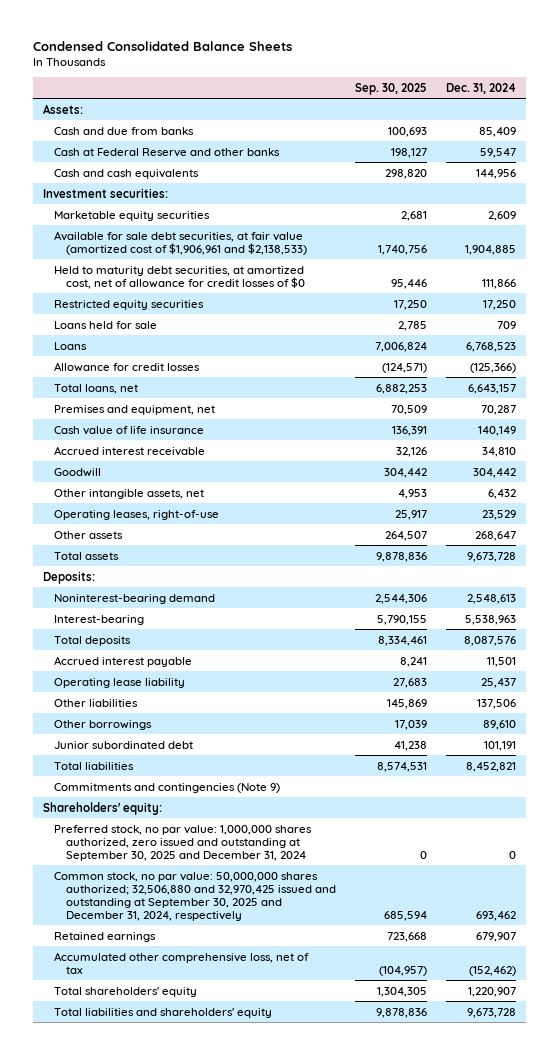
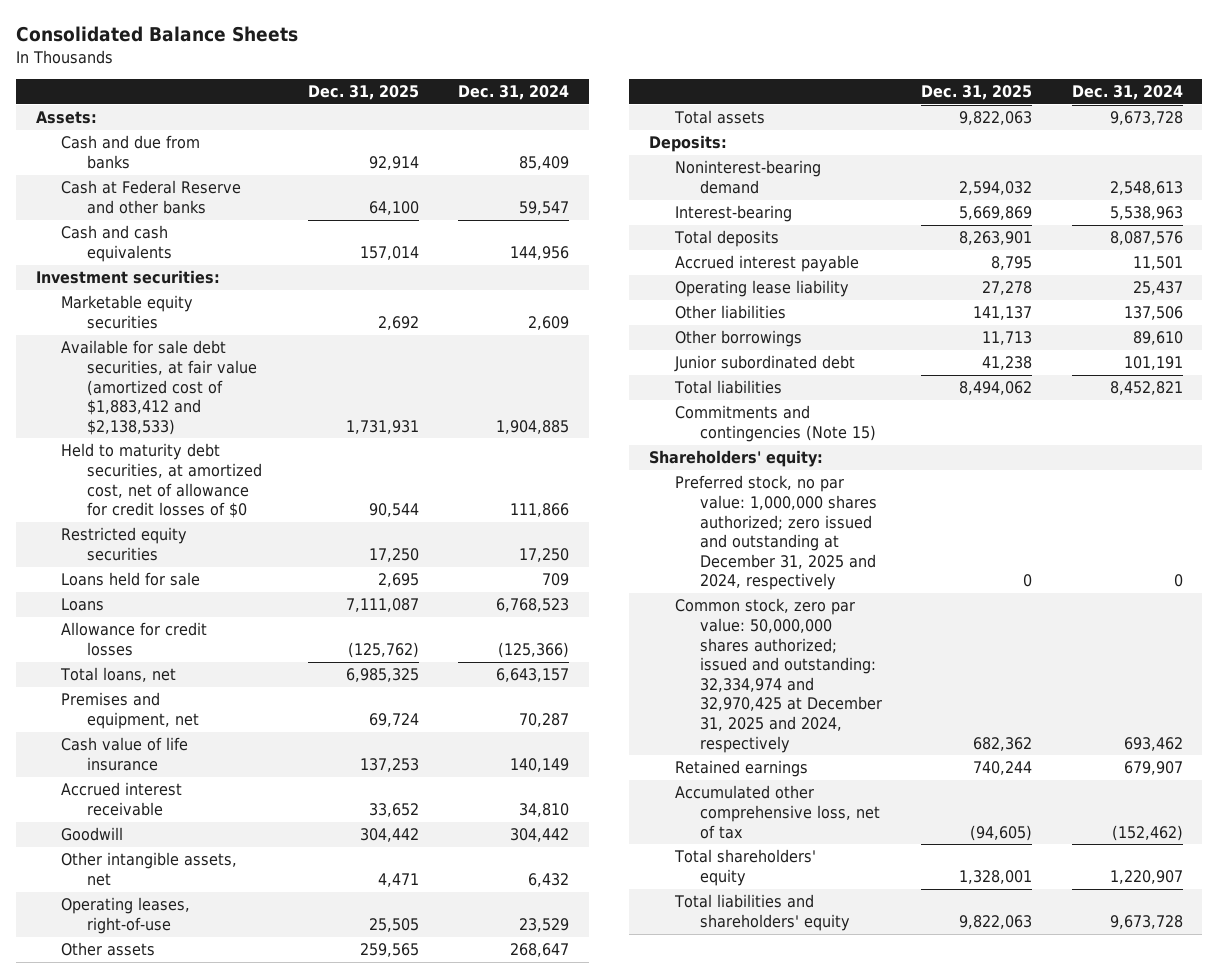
[33,40,293,51] Condensed Consolidated Balance Sheets -> [16,26,299,43] Consolidated Balance Sheets
[355,82,428,95] Sep. 30, 2025 -> none
none -> [308,85,420,101] Dec. 31, 2025
[54,230,308,255] Available for sale debt securities, at fair value (amortized cost of $1,906,961 and $2,138,533) -> [61,340,258,435] Available for sale debt securities, at fair value (amortized cost of $1,883,412 and $2,138,533)
[54,782,281,793] Commitments and contingencies (Note 9) -> [674,405,877,443] Commitments and contingencies (Note 15)
[54,824,313,861] Preferred stock, no par value: 1,000,000 shares authorized, zero issued and outstanding at September 30, 2025 and December 31, 2024 -> [674,475,878,591] Preferred stock, no par value: 1,000,000 shares authorized; zero issued and outstanding at December 31, 2025 and 2024, respectively
[54,871,337,921] Common stock, no par value: 50,000,000 shares authorized; 32,506,880 and 32,970,425 issued and outstanding at September 30, 2025 and December 31, 2024, respectively -> [674,598,883,753] Common stock, zero par value: 50,000,000 shares authorized; issued and outstanding: 32,334,974 and 32,970,425 at December 31, 2025 and 2024, respectively

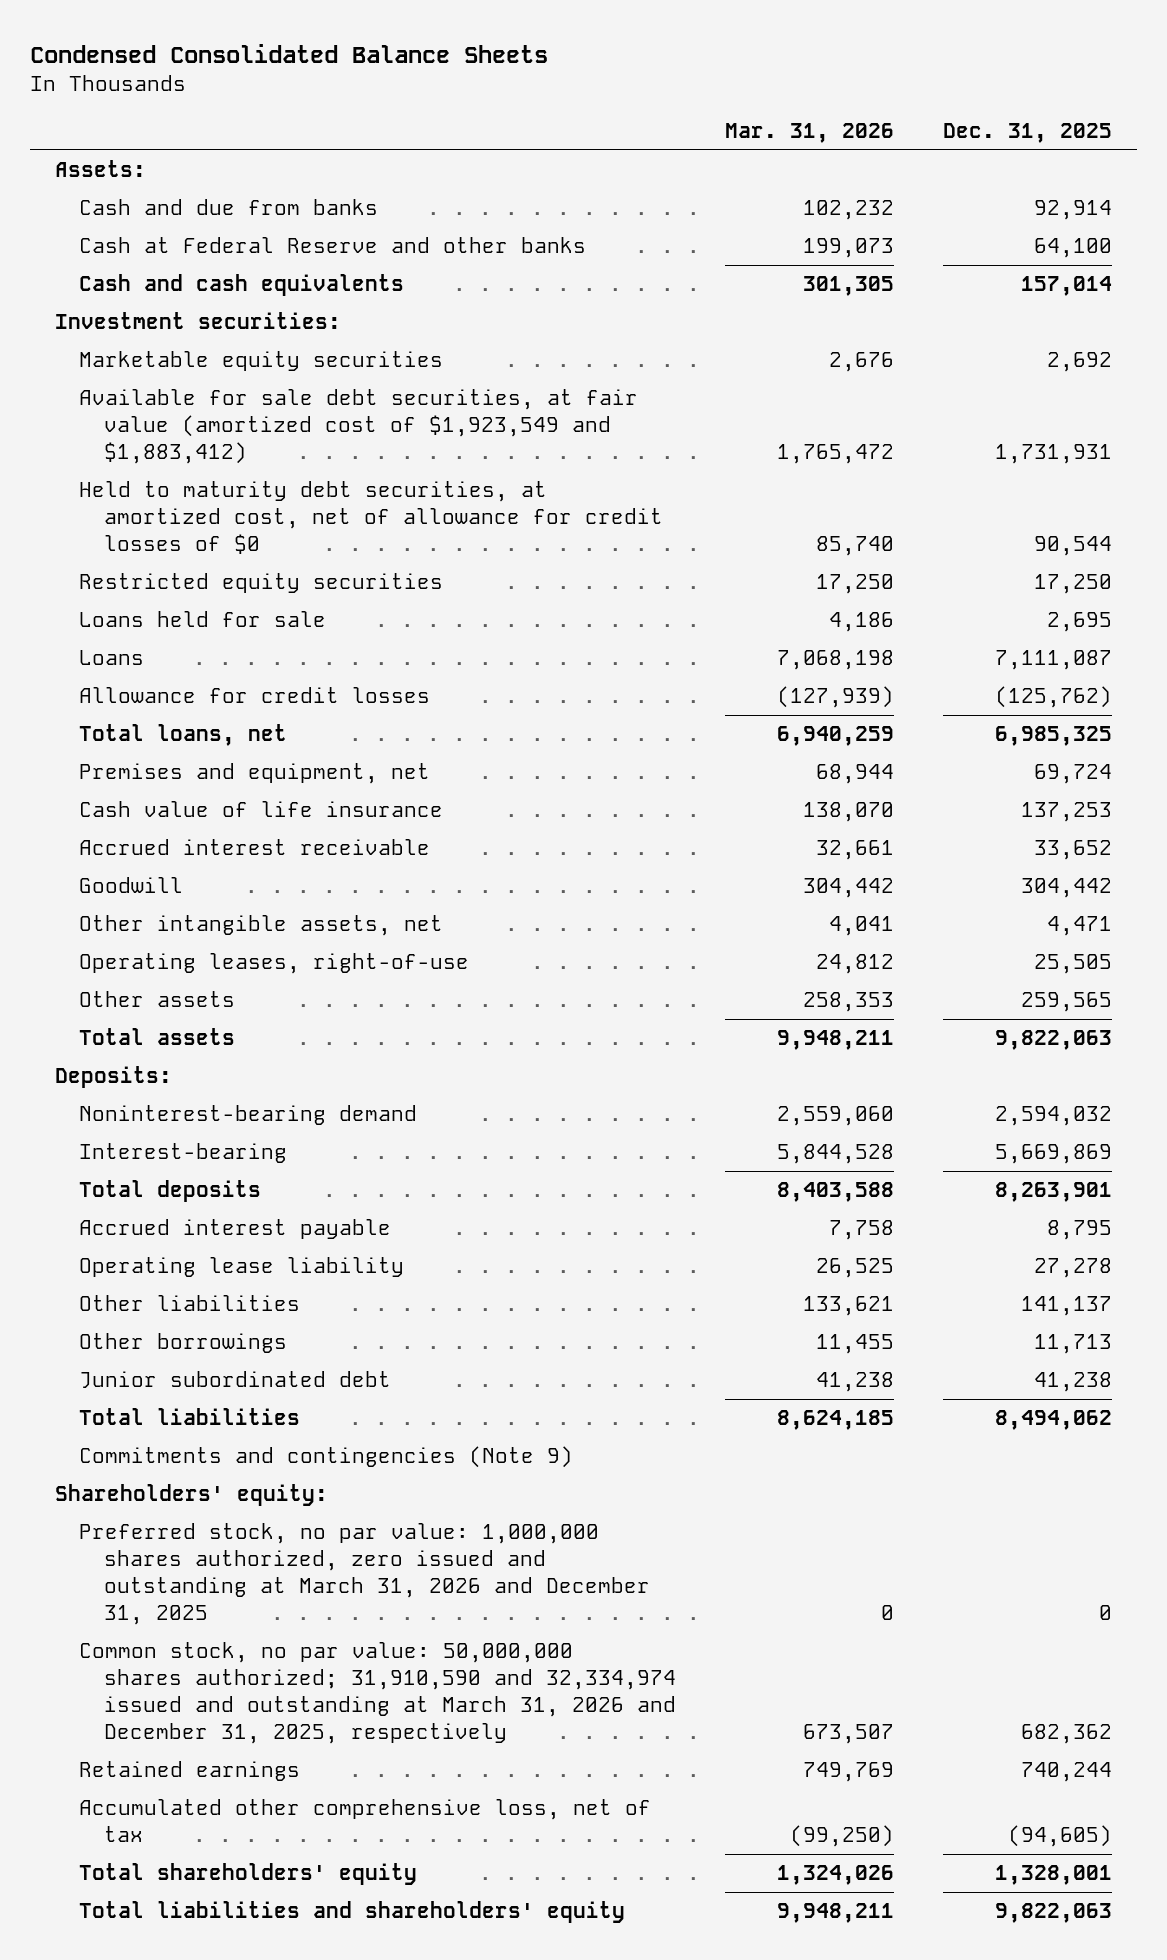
[16,26,299,43] Consolidated Balance Sheets -> [30,43,549,63] Condensed Consolidated Balance Sheets
[458,85,570,101] Dec. 31, 2024 -> none
none -> [725,123,895,144] Mar. 31, 2026
[61,340,258,435] Available for sale debt securities, at fair value (amortized cost of $1,883,412 and $2,138,533) -> [79,389,639,465] Available for sale debt securities, at fair value (amortized cost of $1,923,549 and $1,883,412)
[674,405,877,443] Commitments and contingencies (Note 15) -> [79,1446,574,1469] Commitments and contingencies (Note 9)
[674,475,878,591] Preferred stock, no par value: 1,000,000 shares authorized; zero issued and outstanding at December 31, 2025 and 2024, respectively -> [79,1523,650,1625] Preferred stock, no par value: 1,000,000 shares authorized, zero issued and outstanding at March 31, 2026 and December 31, 2025
[674,598,883,753] Common stock, zero par value: 50,000,000 shares authorized; issued and outstanding: 32,334,974 and 32,970,425 at December 31, 2025 and 2024, respectively -> [79,1642,676,1744] Common stock, no par value: 50,000,000 shares authorized; 31,910,590 and 32,334,974 issued and outstanding at March 31, 2026 and December 31, 2025, respectively

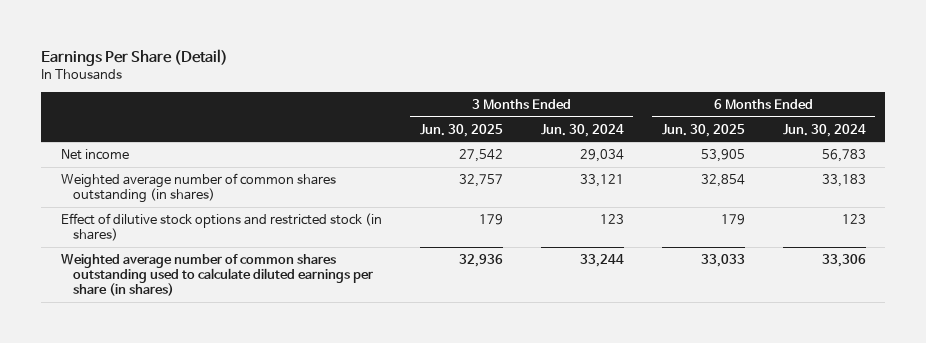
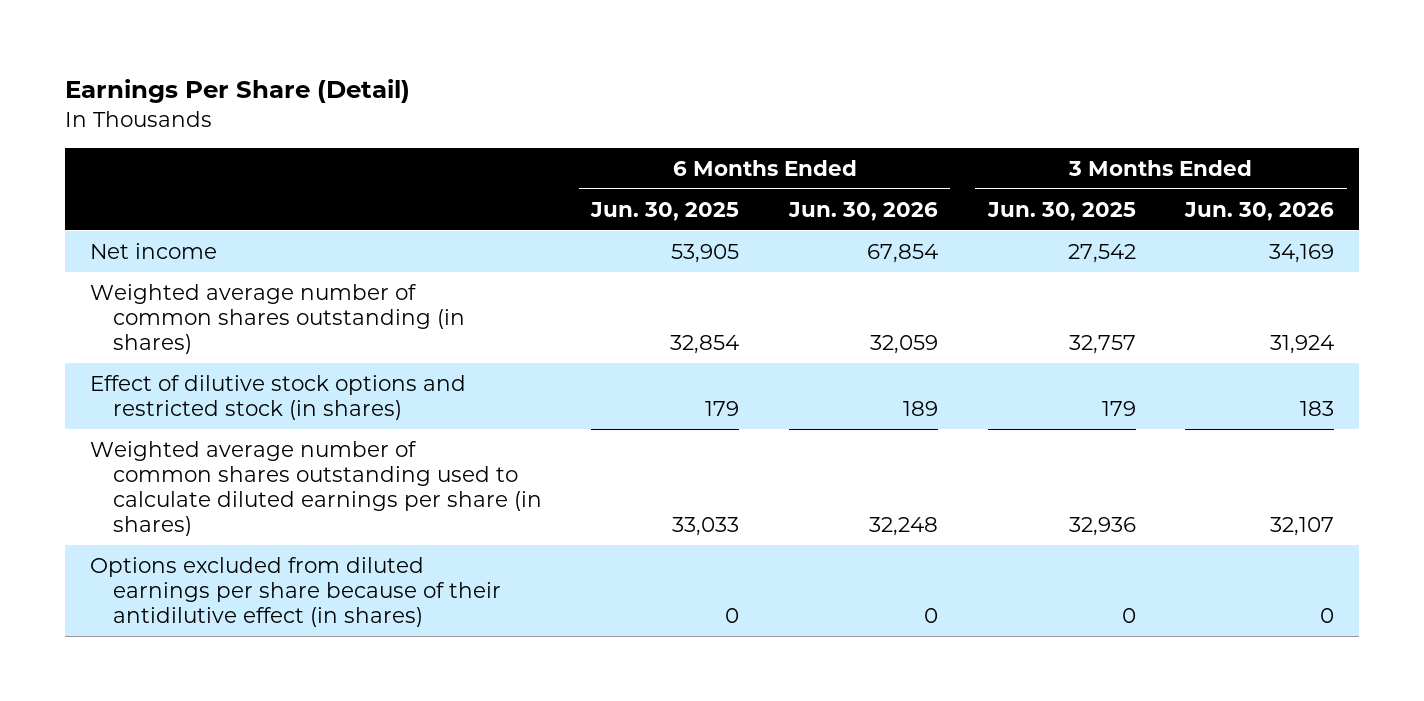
[540,123,624,137] Jun. 30, 2024 -> none
[782,123,866,137] Jun. 30, 2024 -> none
none -> [787,201,938,221] Jun. 30, 2026
none -> [1184,201,1335,221] Jun. 30, 2026
none -> [89,556,501,628] Options excluded from diluted earnings per share because of their antidilutive effect (in shares)

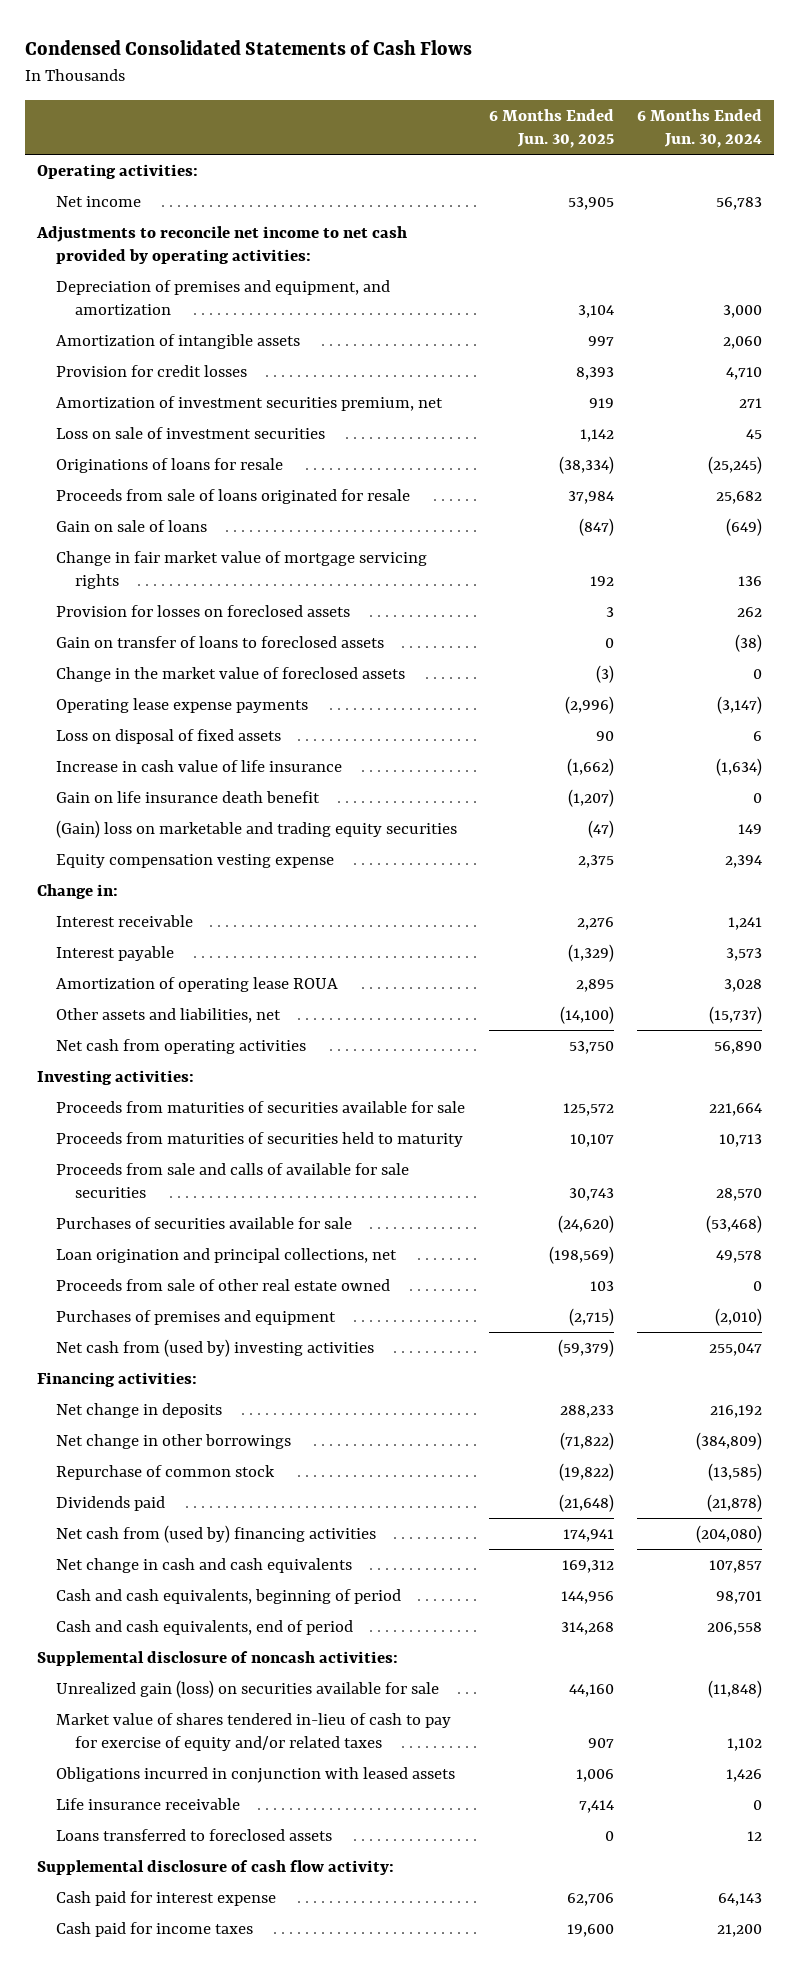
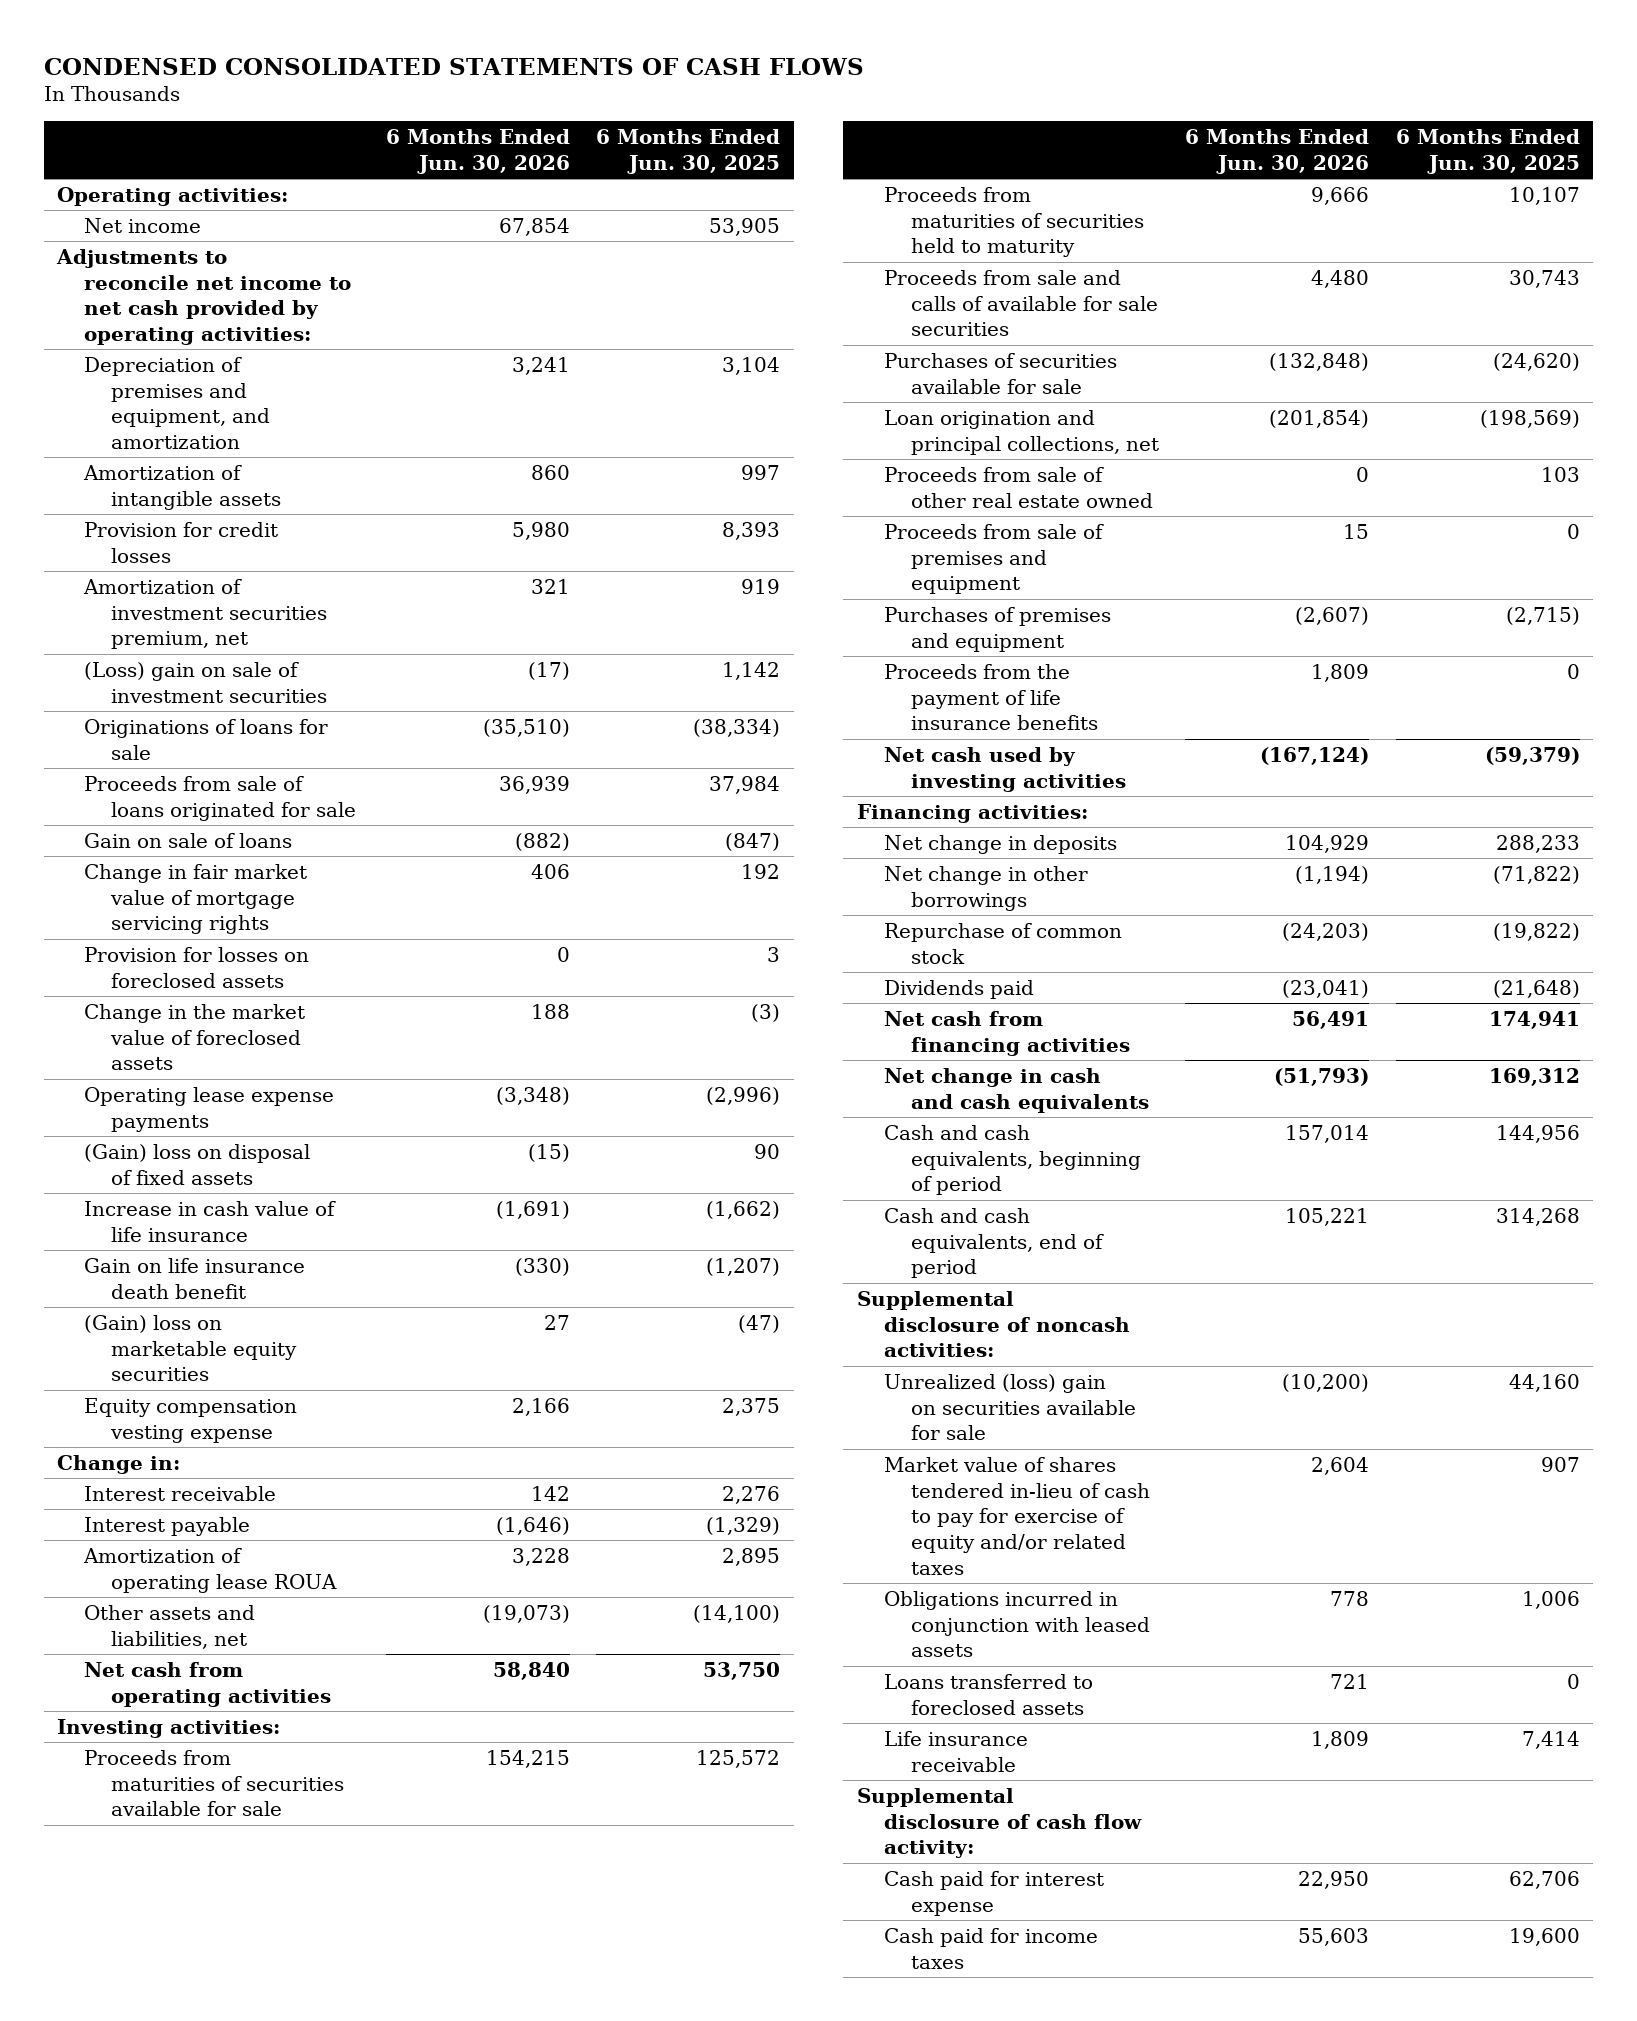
[25,39,473,55] Condensed Consolidated Statements of Cash Flows -> [43,57,864,75] CONDENSED CONSOLIDATED STATEMENTS OF CASH FLOWS
[637,108,763,149] 6 Months Ended Jun. 30, 2024 -> none
none -> [385,129,570,174] 6 Months Ended Jun. 30, 2026
[55,426,325,439] Loss on sale of investment securities -> [84,661,328,703] (Loss) gain on sale of investment securities
[55,457,283,473] Originations of loans for resale -> [84,718,329,760] Originations of loans for sale
[55,488,410,504] Proceeds from sale of loans originated for resale -> [84,775,357,821] Proceeds from sale of loans originated for sale
[55,635,384,648] Gain on transfer of loans to foreclosed assets -> none
[55,728,281,744] Loss on disposal of fixed assets -> [84,1143,311,1185] (Gain) loss on disposal of fixed assets
[55,819,457,838] (Gain) loss on marketable and trading equity securities -> [84,1314,298,1382] (Gain) loss on marketable equity securities
none -> [883,523,1104,595] Proceeds from sale of premises and equipment
none -> [883,663,1098,731] Proceeds from the payment of life insurance benefits
[55,1338,374,1357] Net cash from (used by) investing activities -> [883,746,1126,792] Net cash used by investing activities
[55,1524,376,1543] Net cash from (used by) financing activities -> [883,1010,1130,1056] Net cash from financing activities
[55,1679,439,1698] Unrealized gain (loss) on securities available for sale -> [883,1373,1136,1441] Unrealized (loss) gain on securities available for sale
[55,1797,240,1810] Life insurance receivable -> [883,1730,1028,1772] Life insurance receivable

